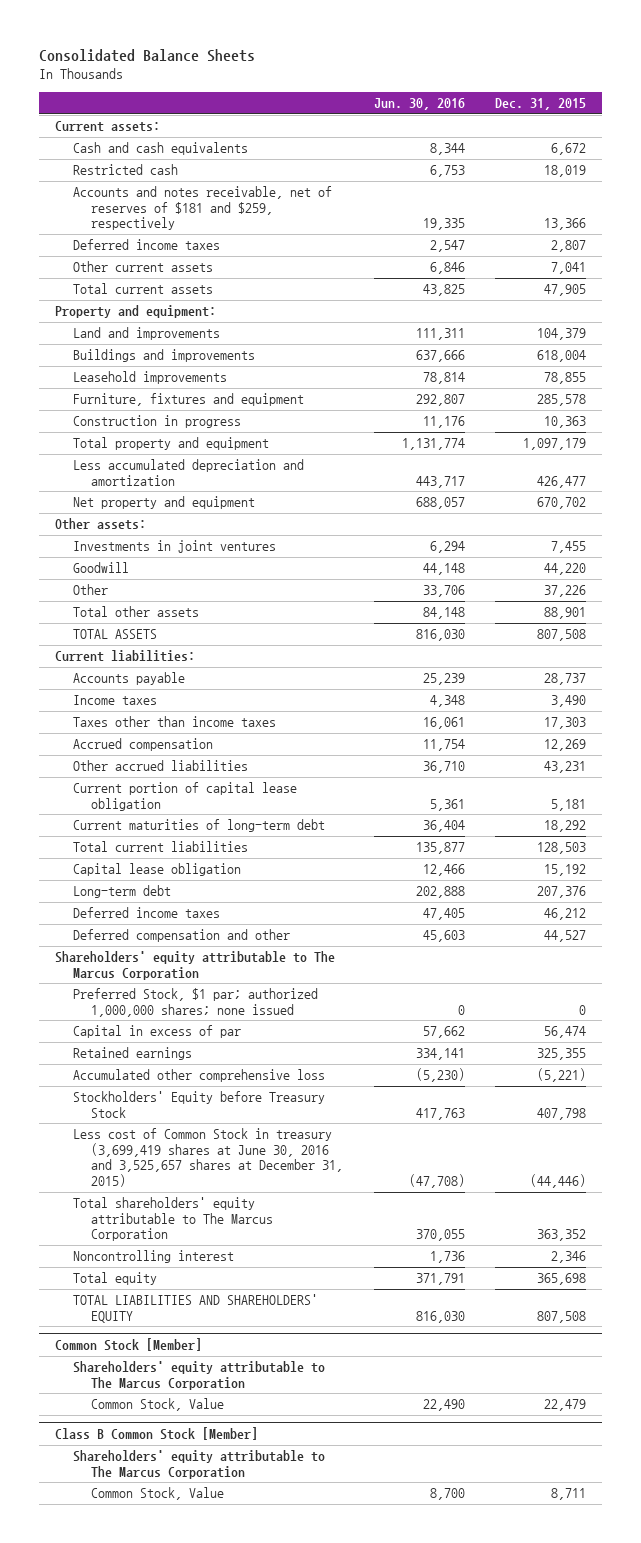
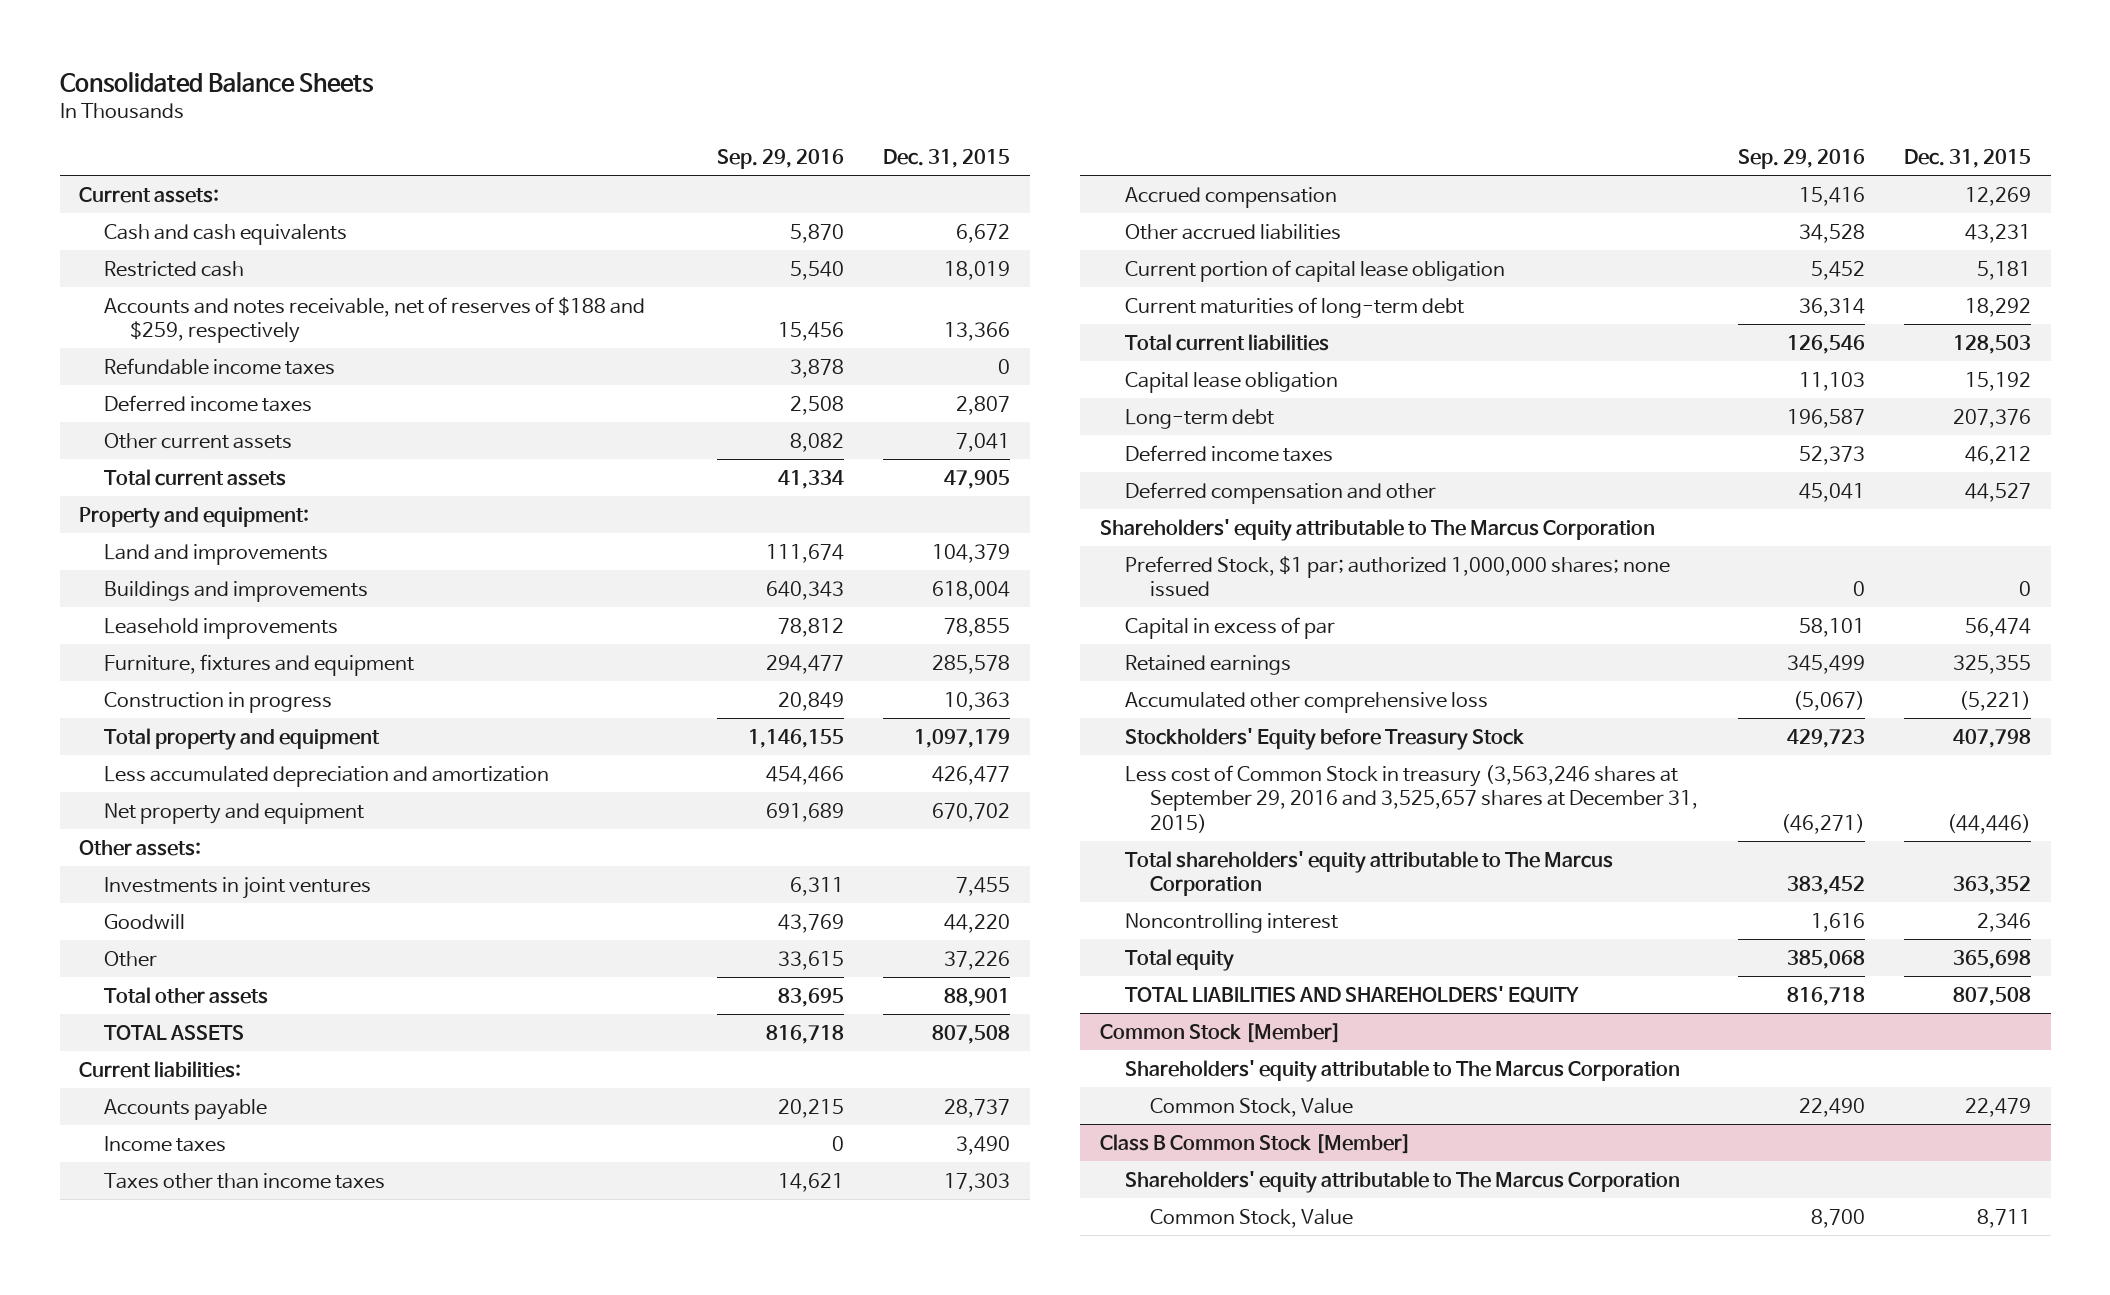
[373,98,465,111] Jun. 30, 2016 -> none
none -> [716,149,844,170] Sep. 29, 2016
[72,186,332,231] Accounts and notes receivable, net of reserves of $181 and $259, respectively -> [104,296,646,344] Accounts and notes receivable, net of reserves of $188 and $259, respectively
none -> [104,357,336,375] Refundable income taxes
[72,1128,344,1188] Less cost of Common Stock in treasury (3,699,419 shares at June 30, 2016 and 3,525,657 shares at December 31, 2015) -> [1125,764,1699,833] Less cost of Common Stock in treasury (3,563,246 shares at September 29, 2016 and 3,525,657 shares at December 31, 2015)

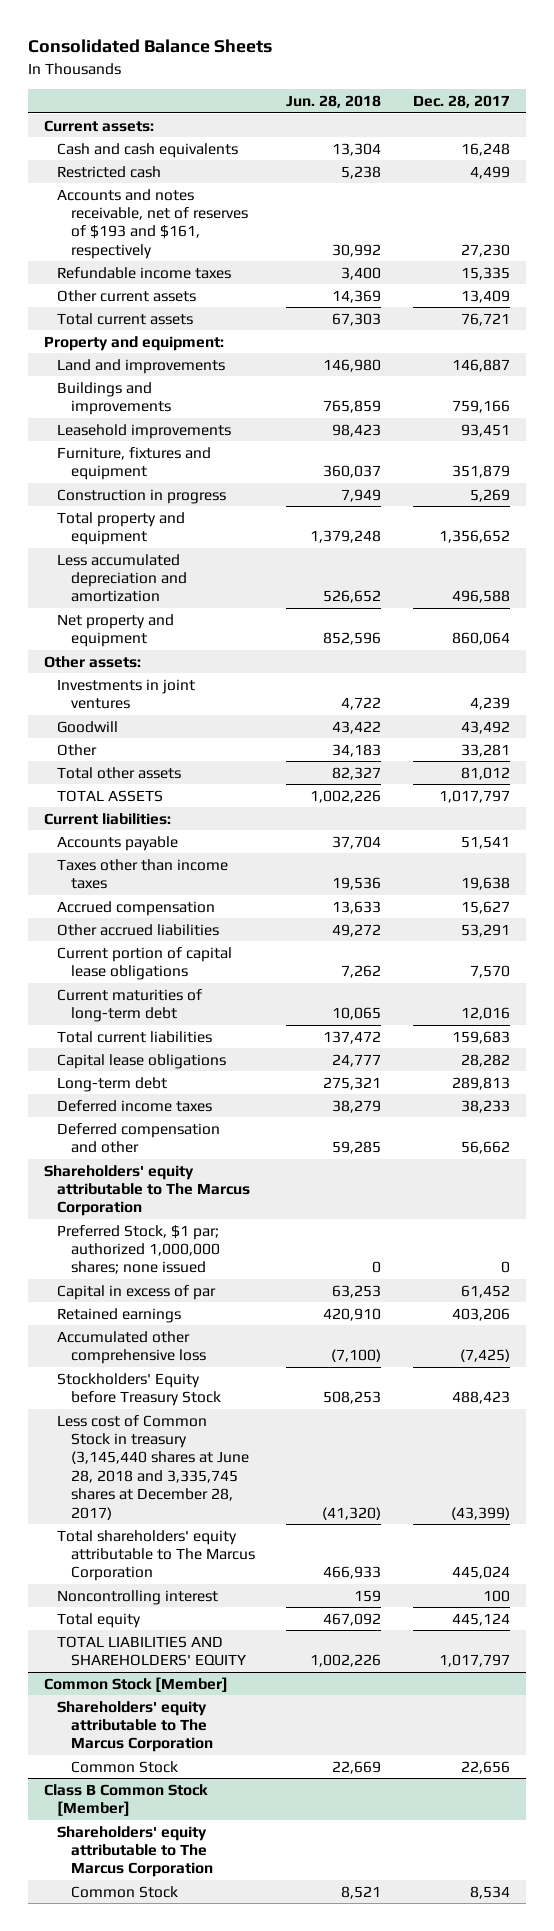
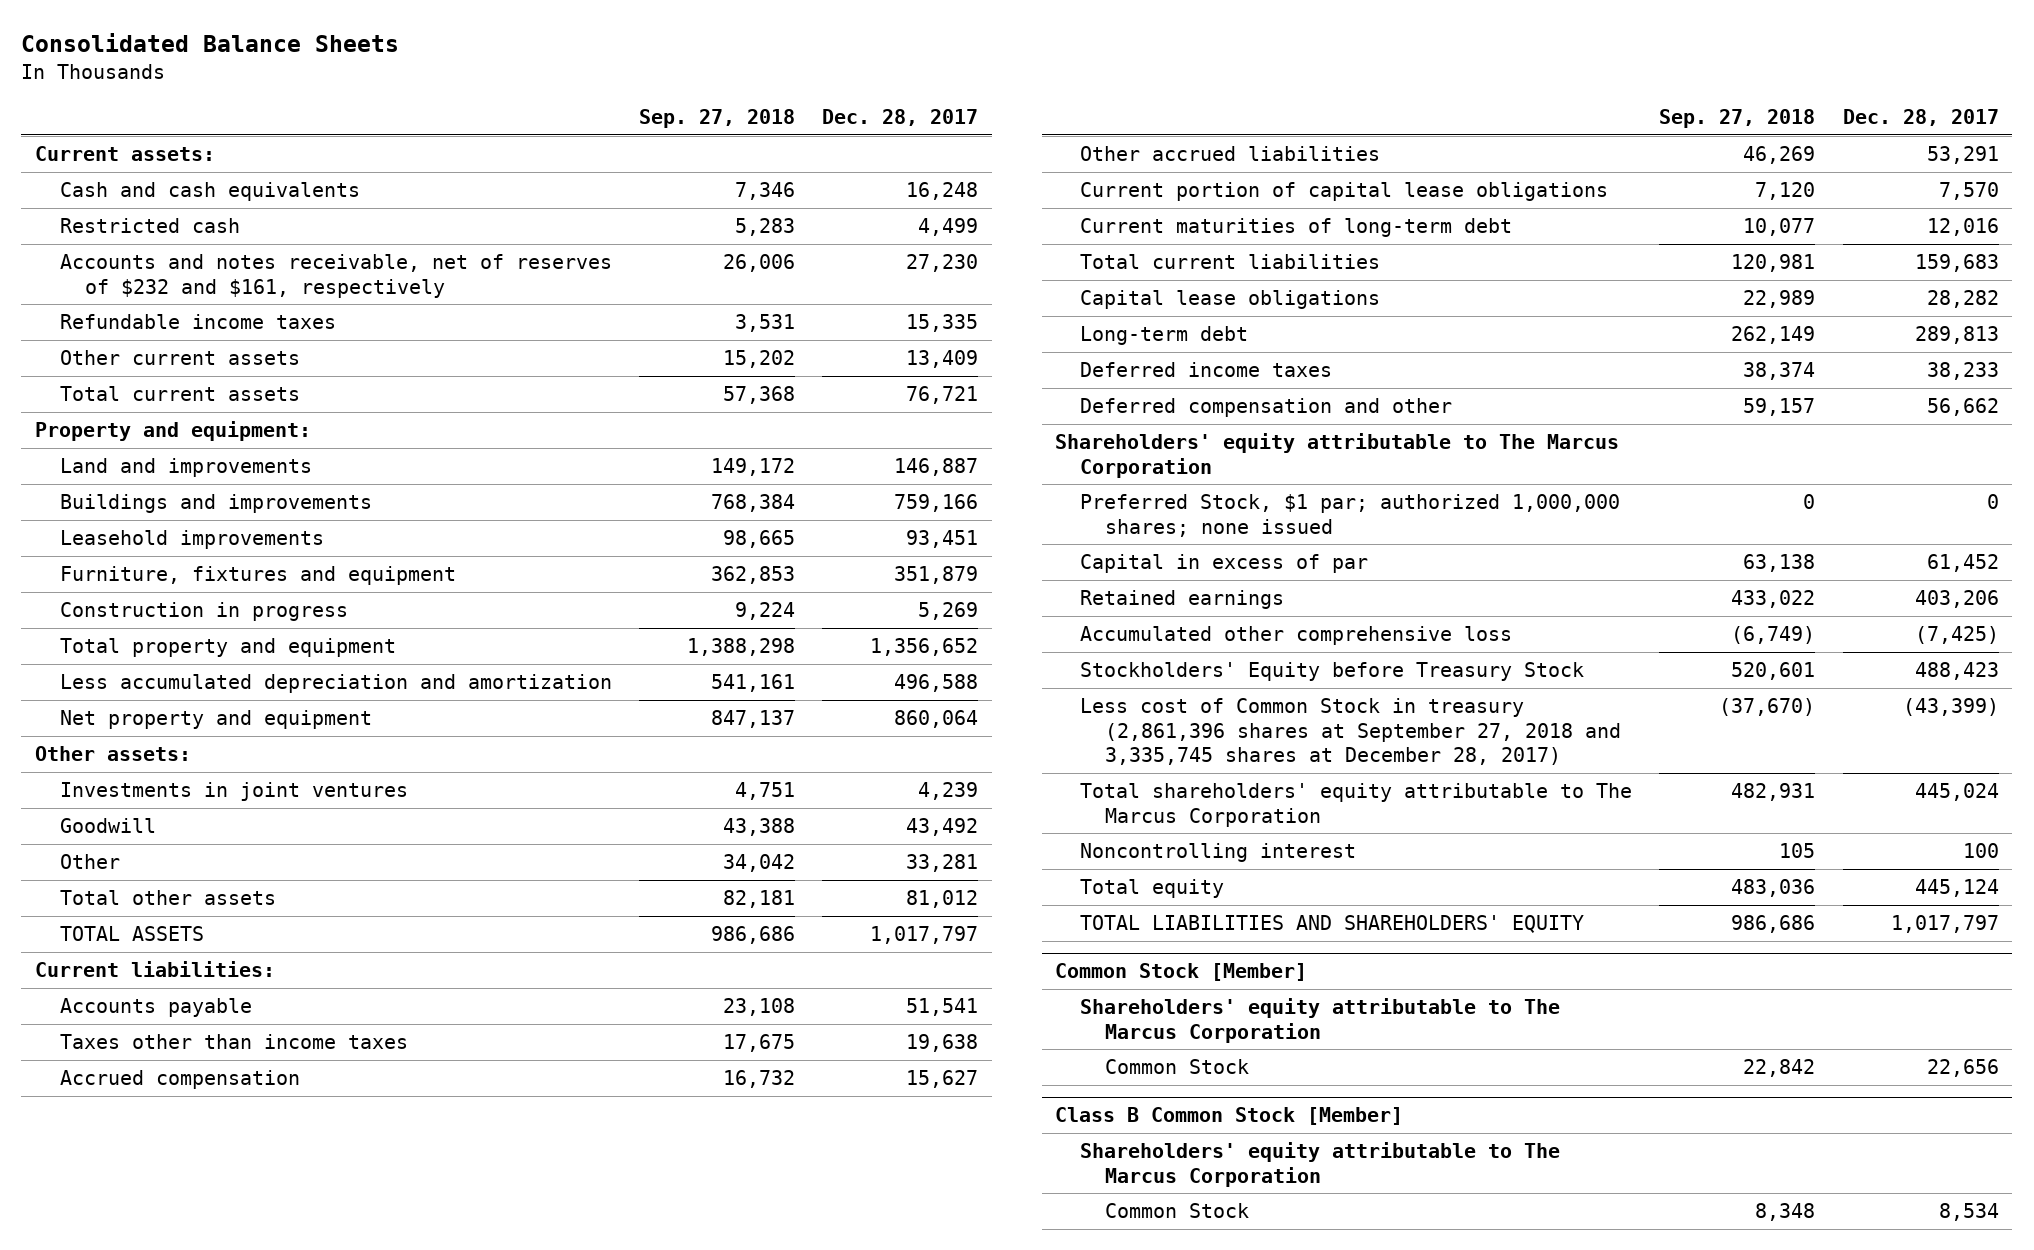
[286,95,382,109] Jun. 28, 2018 -> none
none -> [638,108,795,128] Sep. 27, 2018
[57,188,248,259] Accounts and notes receivable, net of reserves of $193 and $161, respectively -> [59,254,612,298] Accounts and notes receivable, net of reserves of $232 and $161, respectively
[57,1414,249,1520] Less cost of Common Stock in treasury (3,145,440 shares at June 28, 2018 and 3,335,745 shares at December 28, 2017) -> [1080,698,1622,765] Less cost of Common Stock in treasury (2,861,396 shares at September 27, 2018 and 3,335,745 shares at December 28, 2017)

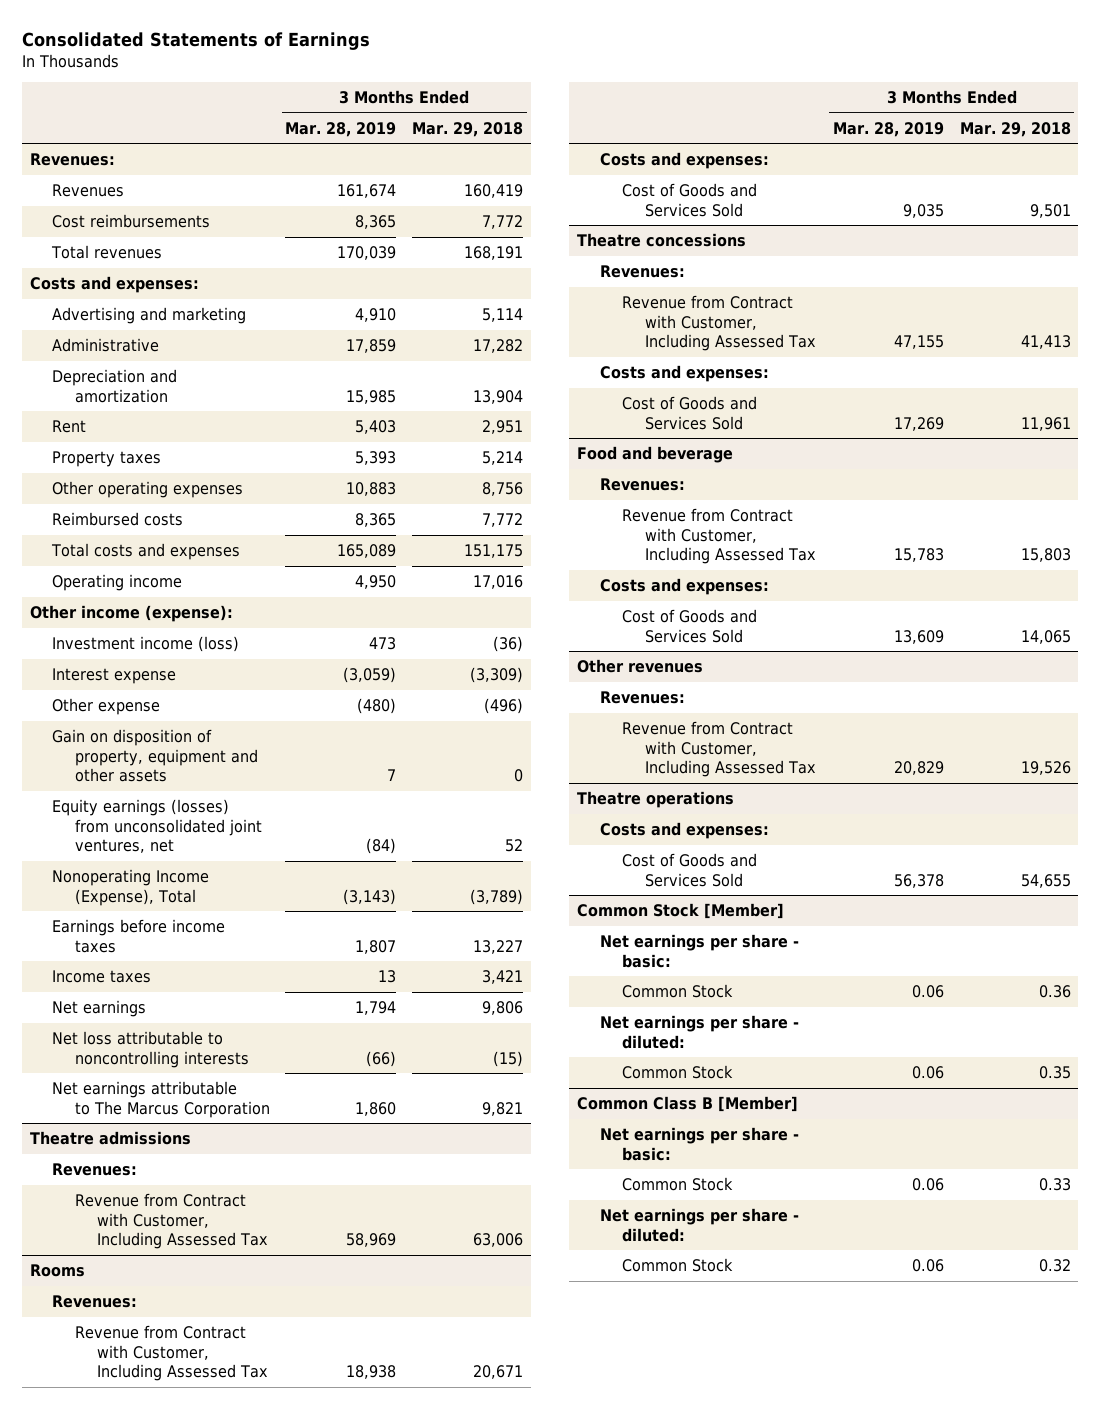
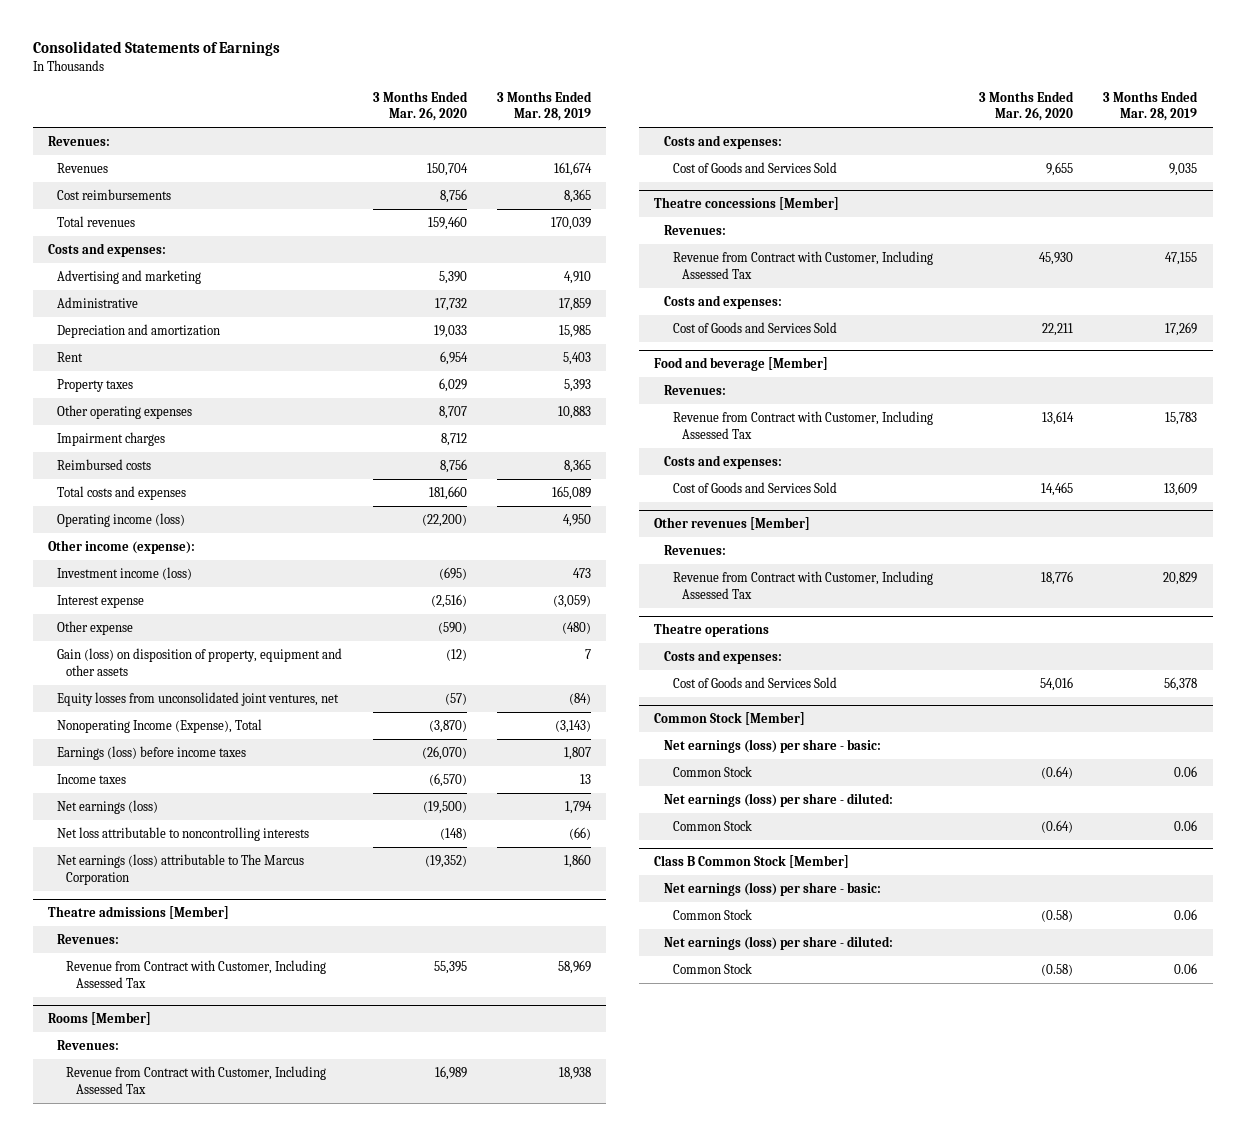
[412,121,524,137] Mar. 29, 2018 -> none
none -> [372,90,468,122] 3 Months Ended Mar. 26, 2020
none -> [57,431,166,446] Impairment charges
[52,573,183,591] Operating income -> [57,512,186,527] Operating income (loss)
[52,728,258,783] Gain on disposition of property, equipment and other assets -> [57,647,343,676] Gain (loss) on disposition of property, equipment and other assets
[52,798,262,854] Equity earnings (losses) from unconsolidated joint ventures, net -> [57,691,340,706] Equity losses from unconsolidated joint ventures, net
[52,918,226,953] Earnings before income taxes -> [57,745,247,760] Earnings (loss) before income taxes
[52,999,147,1017] Net earnings -> [57,799,159,814] Net earnings (loss)
[52,1080,270,1118] Net earnings attributable to The Marcus Corporation -> [57,853,305,885] Net earnings (loss) attributable to The Marcus Corporation
[29,1130,191,1145] Theatre admissions -> [47,906,229,920] Theatre admissions [Member]
[29,1263,85,1277] Rooms -> [47,1012,151,1026] Rooms [Member]
[577,232,747,247] Theatre concessions -> [654,197,840,211] Theatre concessions [Member]
[577,445,734,463] Food and beverage -> [654,357,829,372] Food and beverage [Member]
[577,658,704,673] Other revenues -> [654,517,811,531] Other revenues [Member]
[599,933,799,968] Net earnings per share - basic: -> [663,738,881,753] Net earnings (loss) per share - basic:
[599,1014,799,1049] Net earnings per share - diluted: -> [663,792,893,807] Net earnings (loss) per share - diluted:
[577,1095,799,1112] Common Class B [Member] -> [654,855,850,869] Class B Common Stock [Member]
[599,1126,799,1161] Net earnings per share - basic: -> [663,881,881,896] Net earnings (loss) per share - basic:
[599,1207,799,1242] Net earnings per share - diluted: -> [663,935,893,950] Net earnings (loss) per share - diluted:

